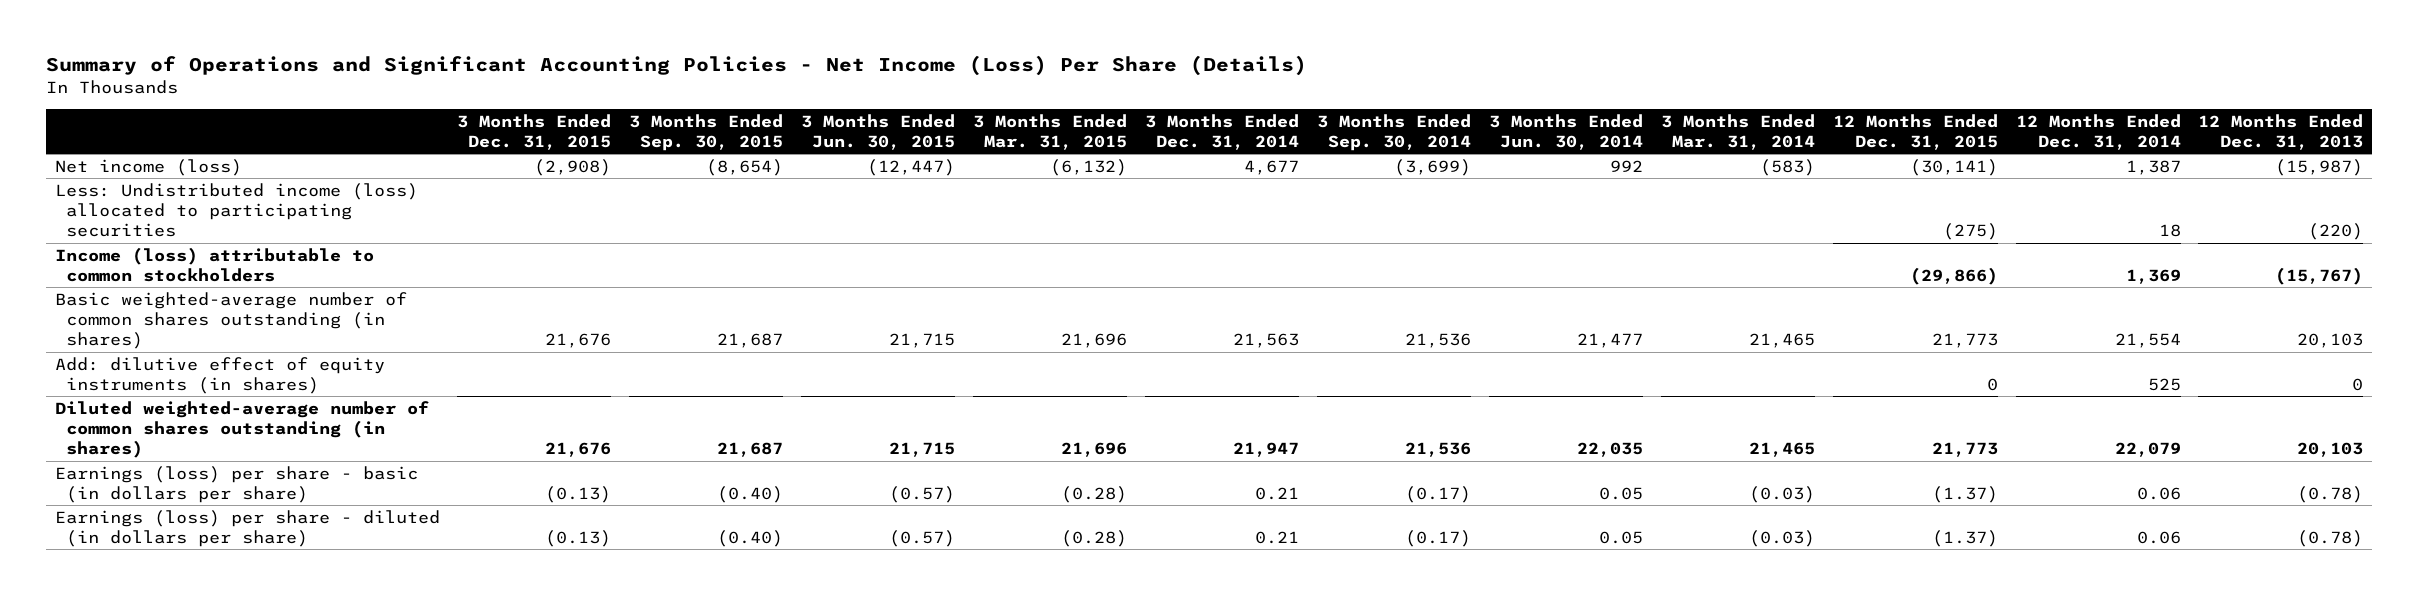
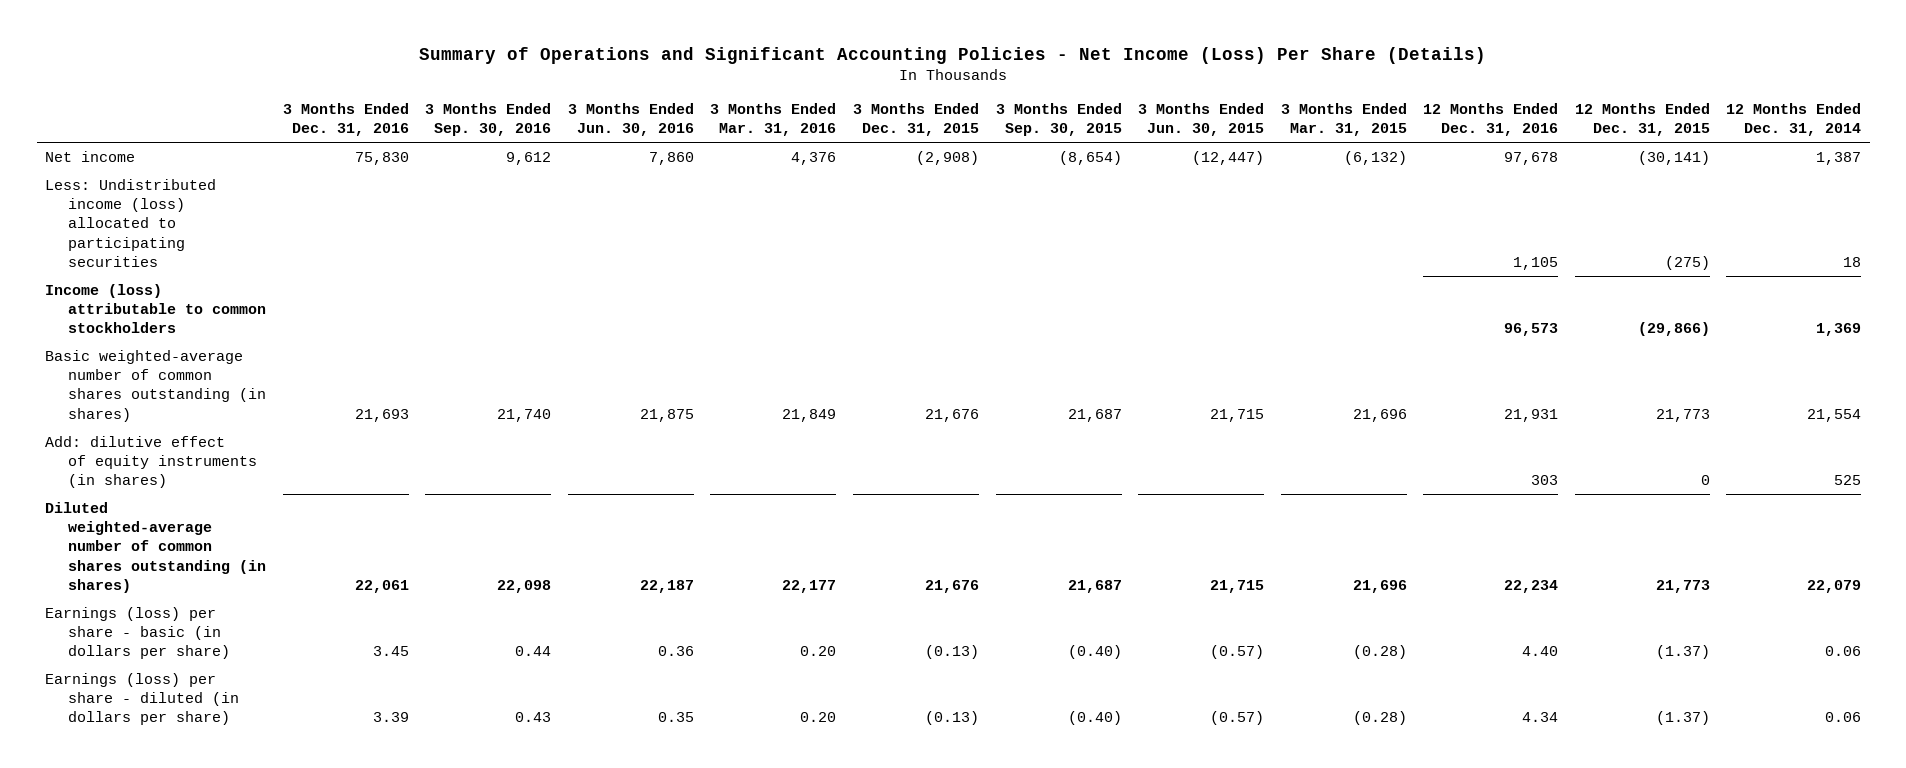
[1145,113,1300,150] 3 Months Ended Dec. 31, 2014 -> none
[1316,113,1471,151] 3 Months Ended Sep. 30, 2014 -> none
[1488,113,1643,150] 3 Months Ended Jun. 30, 2014 -> none
[1660,113,1815,150] 3 Months Ended Mar. 31, 2014 -> none
[2198,113,2364,150] 12 Months Ended Dec. 31, 2013 -> none
none -> [282,102,409,137] 3 Months Ended Dec. 31, 2016
none -> [425,102,552,137] 3 Months Ended Sep. 30, 2016
none -> [567,102,694,137] 3 Months Ended Jun. 30, 2016
none -> [710,102,837,137] 3 Months Ended Mar. 31, 2016
none -> [1423,102,1559,137] 12 Months Ended Dec. 31, 2016
[54,158,242,176] Net income (loss) -> [44,150,135,162] Net income

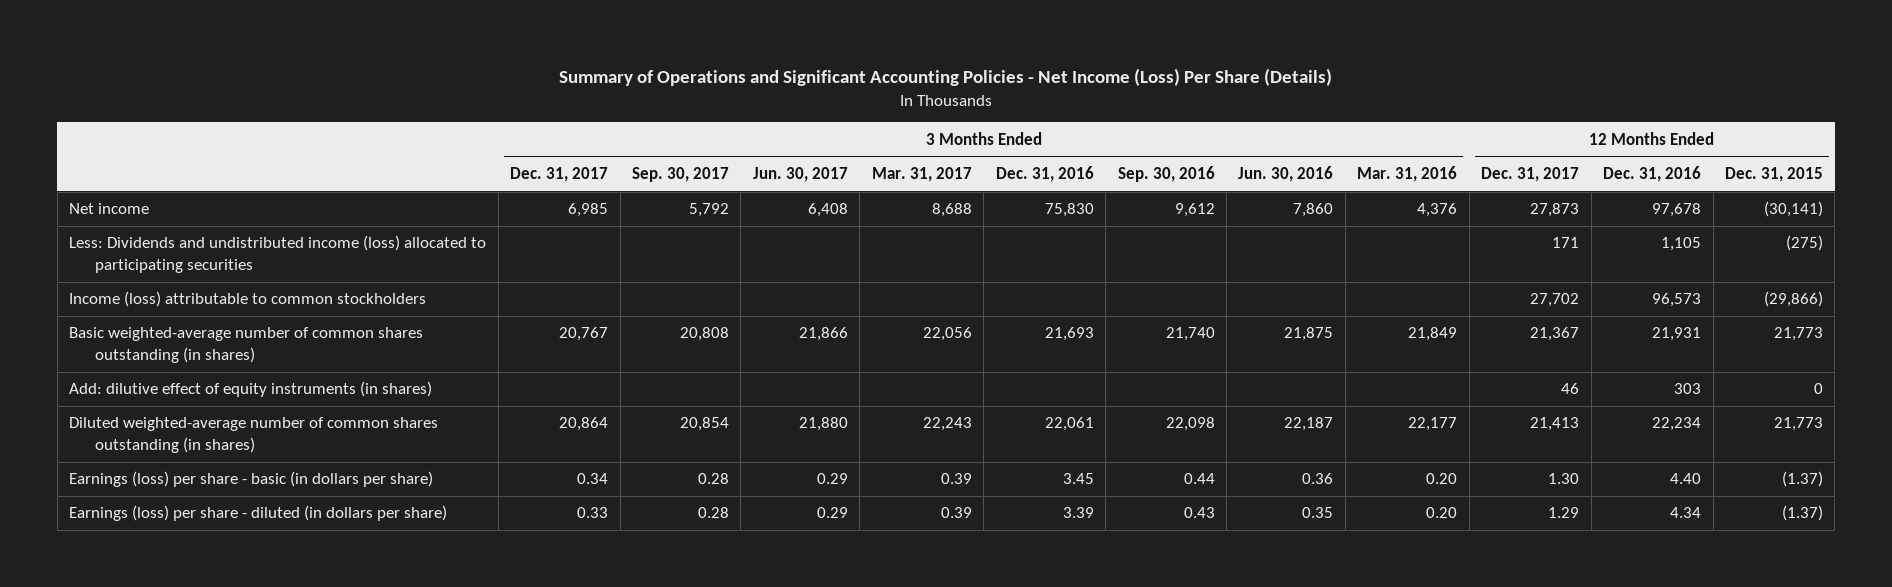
[852,102,979,137] 3 Months Ended Dec. 31, 2015 -> none
[995,102,1122,137] 3 Months Ended Sep. 30, 2015 -> none
[1138,102,1265,137] 3 Months Ended Jun. 30, 2015 -> none
[1280,102,1407,137] 3 Months Ended Mar. 31, 2015 -> none
[1726,102,1862,137] 12 Months Ended Dec. 31, 2014 -> none
none -> [510,166,609,182] Dec. 31, 2017
none -> [631,166,729,182] Sep. 30, 2017
none -> [752,166,848,182] Jun. 30, 2017
none -> [871,166,972,182] Mar. 31, 2017
none -> [1481,166,1580,182] Dec. 31, 2017
[44,178,216,268] Less: Undistributed income (loss) allocated to participating securities -> [69,235,487,274] Less: Dividends and undistributed income (loss) allocated to participating securities

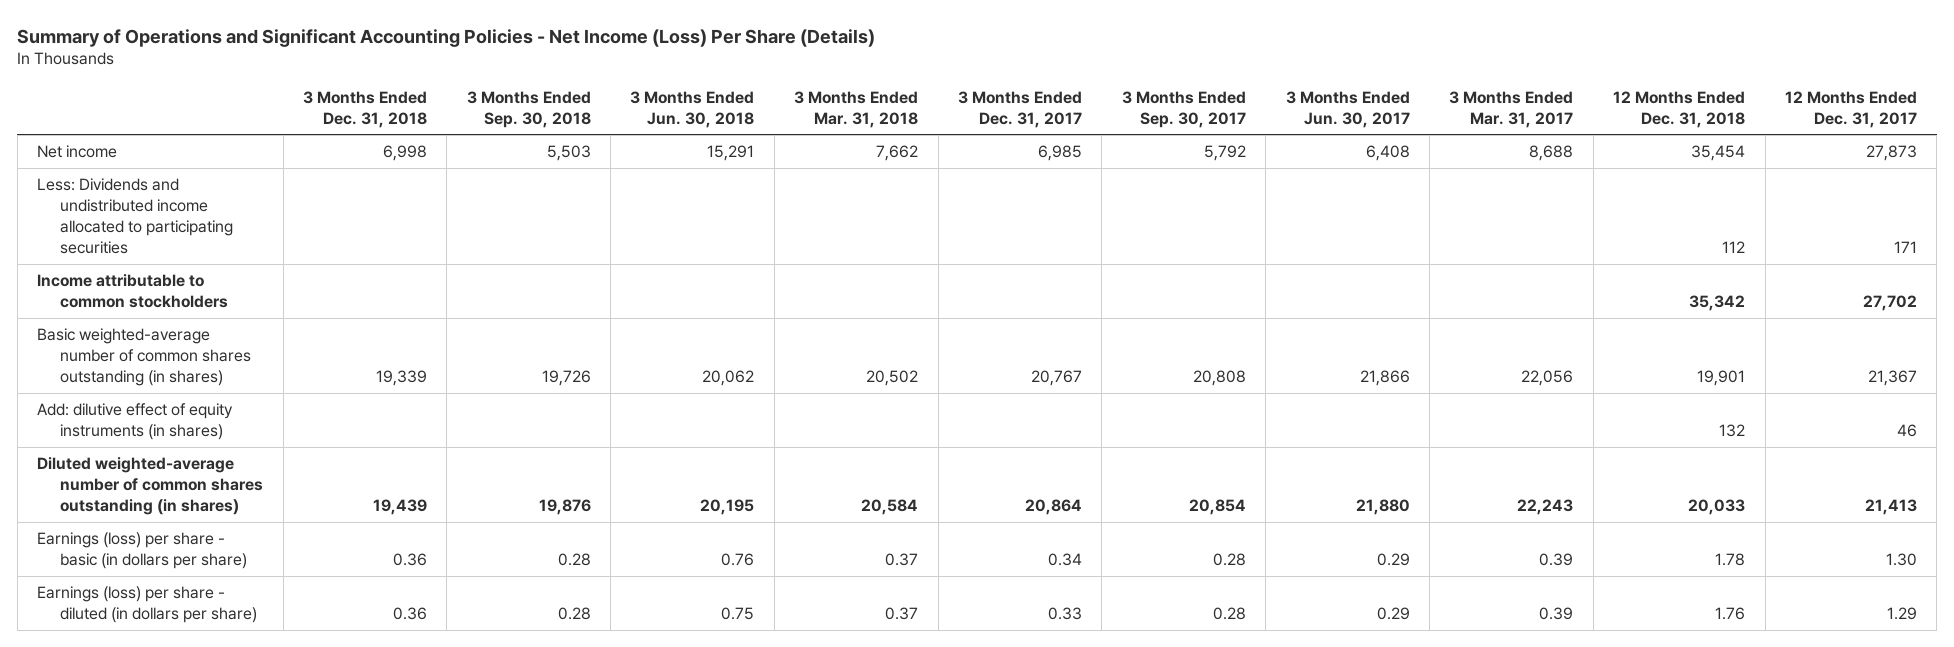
[995,165,1094,182] Dec. 31, 2016 -> none
[1117,165,1215,182] Sep. 30, 2016 -> none
[1238,165,1334,182] Jun. 30, 2016 -> none
[1357,165,1458,182] Mar. 31, 2016 -> none
[1603,165,1702,182] Dec. 31, 2016 -> none
[1724,166,1823,182] Dec. 31, 2015 -> none
none -> [302,90,427,128] 3 Months Ended Dec. 31, 2018
none -> [466,90,591,128] 3 Months Ended Sep. 30, 2018
none -> [630,90,755,128] 3 Months Ended Jun. 30, 2018
none -> [794,90,919,128] 3 Months Ended Mar. 31, 2018
none -> [1613,90,1746,128] 12 Months Ended Dec. 31, 2018
[69,235,487,274] Less: Dividends and undistributed income (loss) allocated to participating securities -> [37,178,234,255] Less: Dividends and undistributed income allocated to participating securities
[69,291,427,308] Income (loss) attributable to common stockholders -> [37,274,229,309] Income attributable to common stockholders

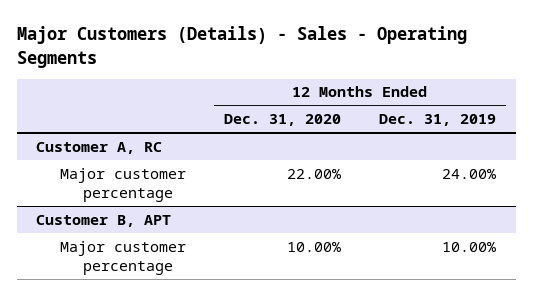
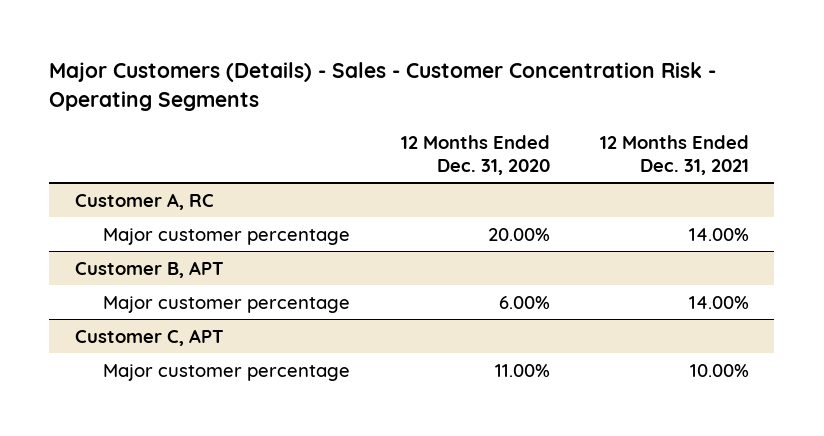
[17,26,468,68] Major Customers (Details) - Sales - Operating Segments -> [49,62,717,111] Major Customers (Details) - Sales - Customer Concentration Risk - Operating Segments
[379,114,497,127] Dec. 31, 2019 -> none
none -> [599,134,749,175] 12 Months Ended Dec. 31, 2021
[286,168,341,179] 22.00% -> [487,227,550,241] 20.00%
[286,241,341,252] 10.00% -> [498,295,550,309] 6.00%
none -> [74,328,224,346] Customer C, APT
none -> [103,363,351,381] Major customer percentage

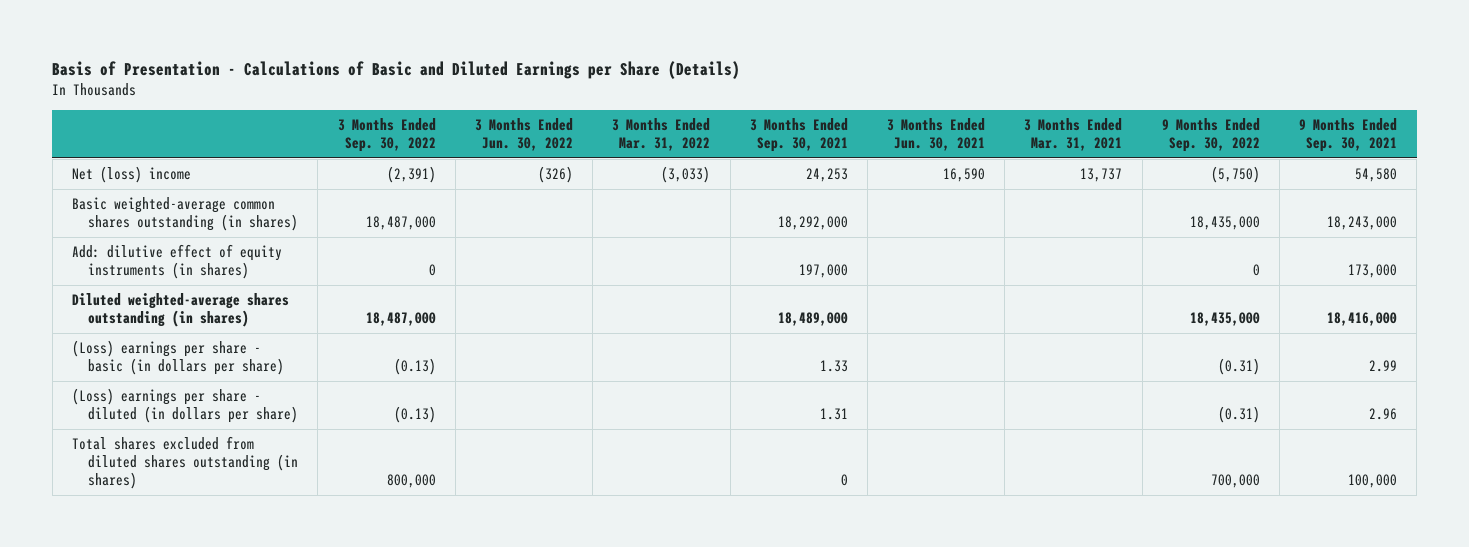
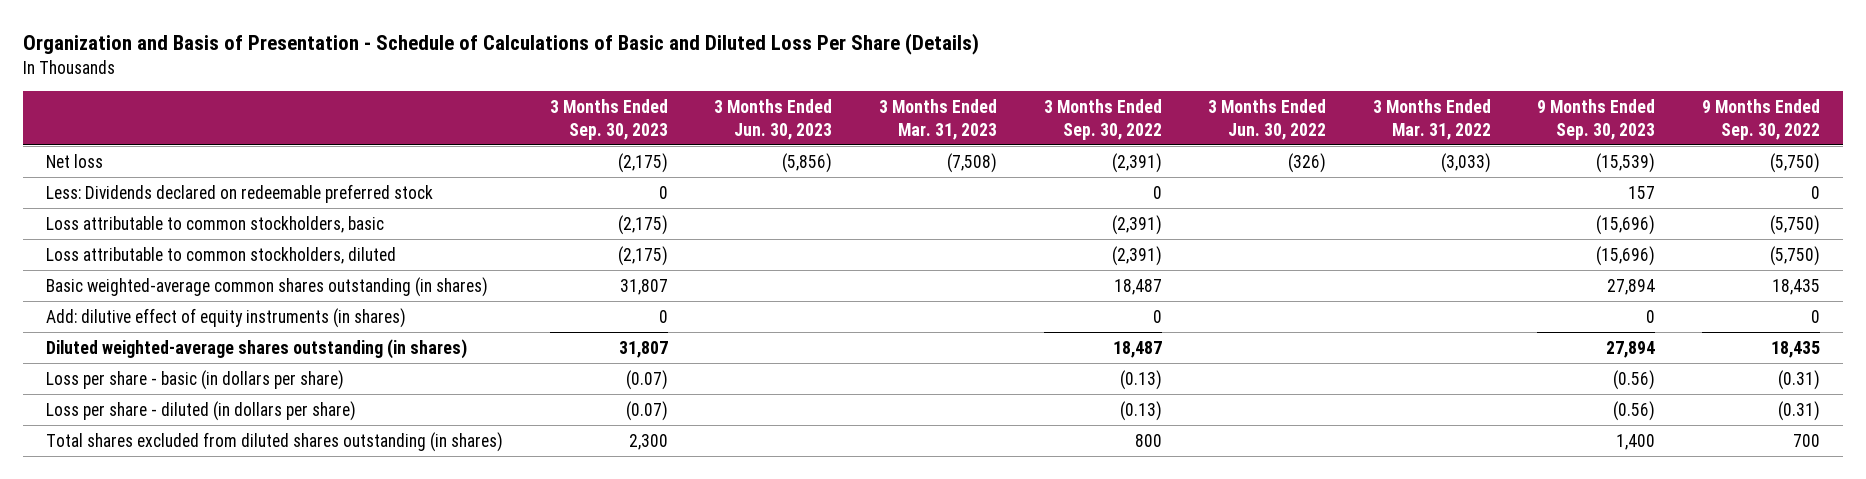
[52,61,741,80] Basis of Presentation - Calculations of Basic and Diluted Earnings per Share (Details) -> [22,32,979,55] Organization and Basis of Presentation - Schedule of Calculations of Basic and Diluted Loss Per Share (Details)
[749,118,848,153] 3 Months Ended Sep. 30, 2021 -> none
[887,118,986,152] 3 Months Ended Jun. 30, 2021 -> none
[1024,118,1123,152] 3 Months Ended Mar. 31, 2021 -> none
[1299,118,1398,153] 9 Months Ended Sep. 30, 2021 -> none
none -> [549,99,668,140] 3 Months Ended Sep. 30, 2023
none -> [714,99,833,140] 3 Months Ended Jun. 30, 2023
none -> [878,99,997,140] 3 Months Ended Mar. 31, 2023
none -> [1537,99,1656,140] 9 Months Ended Sep. 30, 2023
[71,166,191,184] Net (loss) income -> [45,153,103,168] Net loss
none -> [45,183,433,203] Less: Dividends declared on redeemable preferred stock
none -> [45,215,384,233] Loss attributable to common stockholders, basic
none -> [45,246,396,264] Loss attributable to common stockholders, diluted
[365,215,436,230] 18,487,000 -> [1113,278,1162,295] 18,487
[1189,215,1260,230] 18,435,000 -> [1772,278,1821,295] 18,435
[365,311,436,326] 18,487,000 -> [1112,340,1162,358] 18,487
[1189,311,1260,326] 18,435,000 -> [1771,340,1821,358] 18,435
[71,340,285,375] (Loss) earnings per share - basic (in dollars per share) -> [45,369,344,390] Loss per share - basic (in dollars per share)
[71,388,299,423] (Loss) earnings per share - diluted (in dollars per share) -> [45,400,356,421] Loss per share - diluted (in dollars per share)
[386,473,436,488] 800,000 -> [1134,433,1162,447] 800
[1210,473,1260,488] 700,000 -> [1793,433,1821,447] 700

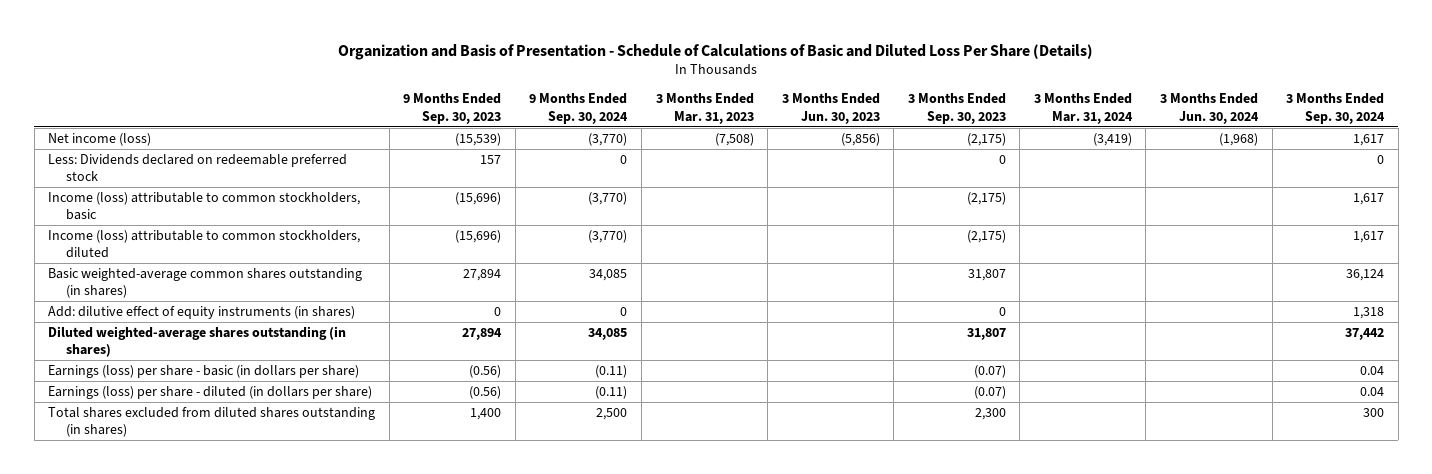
[1043,99,1162,140] 3 Months Ended Sep. 30, 2022 -> none
[1208,99,1327,140] 3 Months Ended Jun. 30, 2022 -> none
[1372,99,1491,140] 3 Months Ended Mar. 31, 2022 -> none
[1702,99,1821,140] 9 Months Ended Sep. 30, 2022 -> none
none -> [529,93,629,124] 9 Months Ended Sep. 30, 2024
none -> [1033,93,1133,124] 3 Months Ended Mar. 31, 2024
none -> [1160,93,1260,124] 3 Months Ended Jun. 30, 2024
none -> [1286,93,1386,124] 3 Months Ended Sep. 30, 2024
[45,153,103,168] Net loss -> [48,133,152,147] Net income (loss)
[45,215,384,233] Loss attributable to common stockholders, basic -> [48,192,361,221] Income (loss) attributable to common stockholders, basic
[45,246,396,264] Loss attributable to common stockholders, diluted -> [48,230,361,259] Income (loss) attributable to common stockholders, diluted
[45,369,344,390] Loss per share - basic (in dollars per share) -> [48,365,360,379] Earnings (loss) per share - basic (in dollars per share)
[45,400,356,421] Loss per share - diluted (in dollars per share) -> [48,386,373,400] Earnings (loss) per share - diluted (in dollars per share)

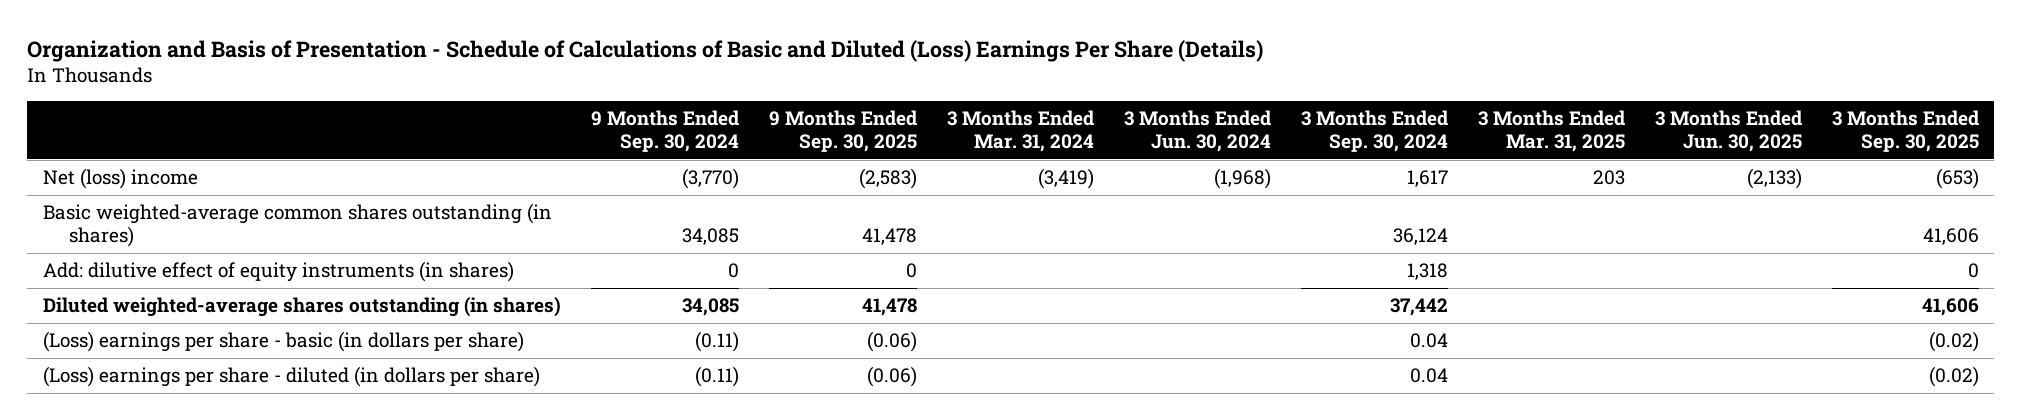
[338,43,1094,60] Organization and Basis of Presentation - Schedule of Calculations of Basic and Diluted Loss Per Share (Details) -> [27,39,1264,62] Organization and Basis of Presentation - Schedule of Calculations of Basic and Diluted (Loss) Earnings Per Share (Details)
[403,93,502,124] 9 Months Ended Sep. 30, 2023 -> none
[655,93,754,124] 3 Months Ended Mar. 31, 2023 -> none
[781,93,880,124] 3 Months Ended Jun. 30, 2023 -> none
[907,93,1006,124] 3 Months Ended Sep. 30, 2023 -> none
none -> [768,110,917,152] 9 Months Ended Sep. 30, 2025
none -> [1477,110,1625,152] 3 Months Ended Mar. 31, 2025
none -> [1654,110,1802,152] 3 Months Ended Jun. 30, 2025
none -> [1831,110,1979,152] 3 Months Ended Sep. 30, 2025
[48,154,348,182] Less: Dividends declared on redeemable preferred stock -> none
[48,192,361,221] Income (loss) attributable to common stockholders, basic -> none
[48,230,361,259] Income (loss) attributable to common stockholders, diluted -> none
[48,133,152,147] Net income (loss) -> [42,168,198,190] Net (loss) income
[48,407,376,438] Total shares excluded from diluted shares outstanding (in shares) -> none
[48,365,360,379] Earnings (loss) per share - basic (in dollars per share) -> [42,331,524,353] (Loss) earnings per share - basic (in dollars per share)
[48,386,373,400] Earnings (loss) per share - diluted (in dollars per share) -> [42,366,540,388] (Loss) earnings per share - diluted (in dollars per share)

